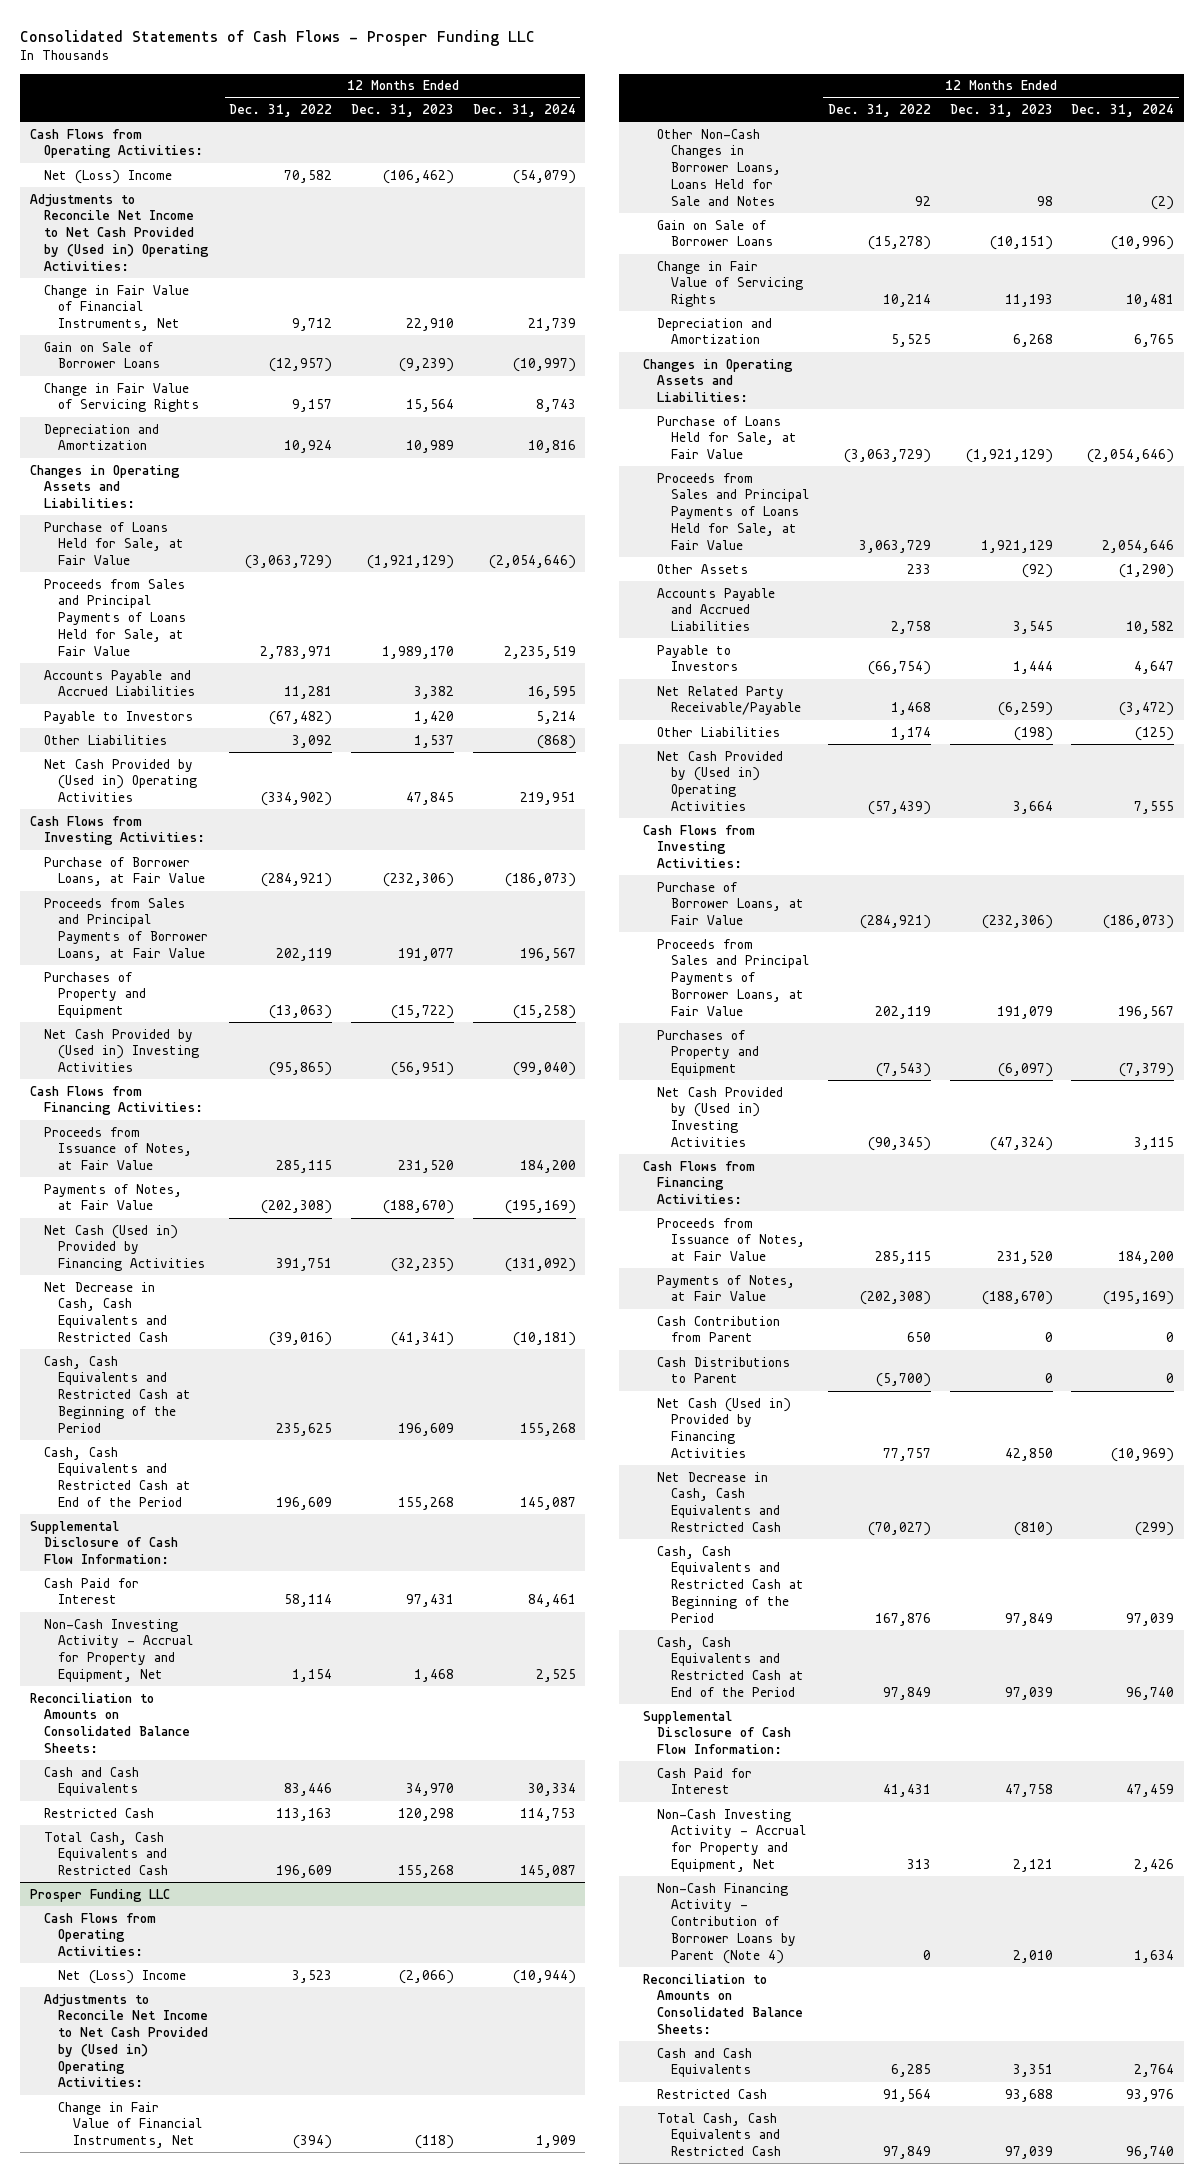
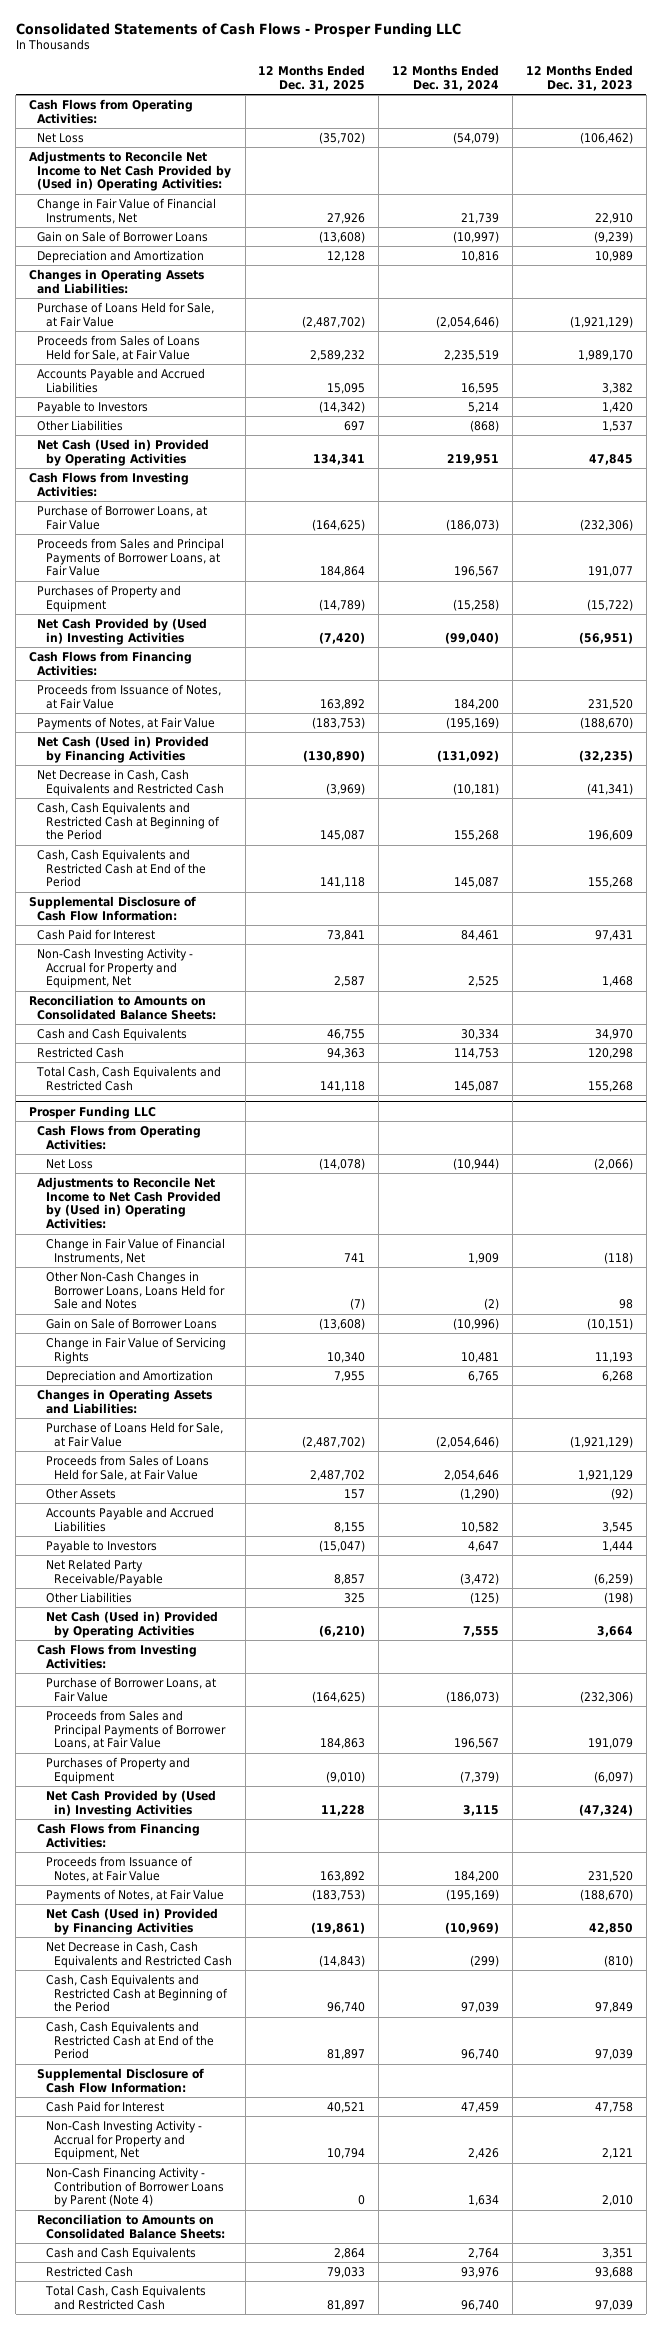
[229,104,333,118] Dec. 31, 2022 -> none
none -> [258,64,366,91] 12 Months Ended Dec. 31, 2025
[44,169,173,184] Net (Loss) Income -> [37,132,85,143] Net Loss
[44,382,200,413] Change in Fair Value of Servicing Rights -> none
[44,578,187,656] Proceeds from Sales and Principal Payments of Loans Held for Sale, at Fair Value -> [37,334,201,361] Proceeds from Sales of Loans Held for Sale, at Fair Value
[44,758,198,803] Net Cash Provided by (Used in) Operating Activities -> [37,438,210,466] Net Cash (Used in) Provided by Operating Activities
[58,1969,187,1984] Net (Loss) Income -> [45,1158,93,1169] Net Loss
[657,472,810,550] Proceeds from Sales and Principal Payments of Loans Held for Sale, at Fair Value -> [45,1454,209,1481] Proceeds from Sales of Loans Held for Sale, at Fair Value
[657,750,784,811] Net Cash Provided by (Used in) Operating Activities -> [45,1610,218,1638] Net Cash (Used in) Provided by Operating Activities
[657,1315,781,1343] Cash Contribution from Parent -> none
[657,1356,791,1384] Cash Distributions to Parent -> none

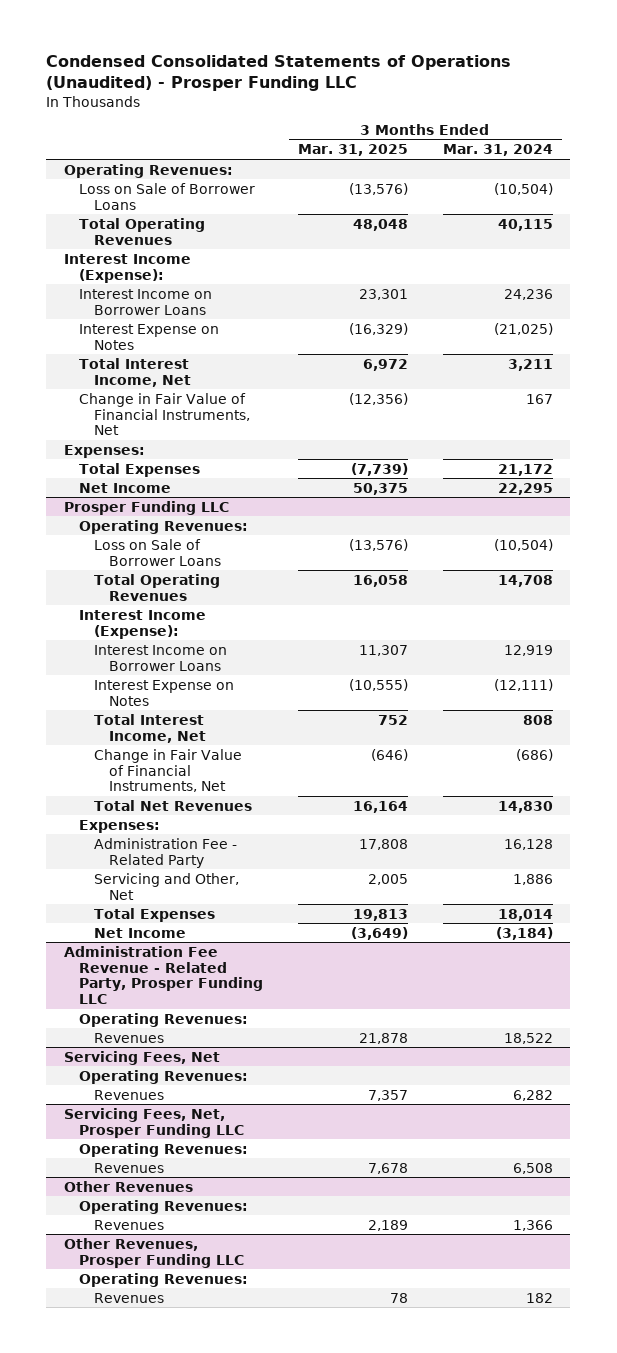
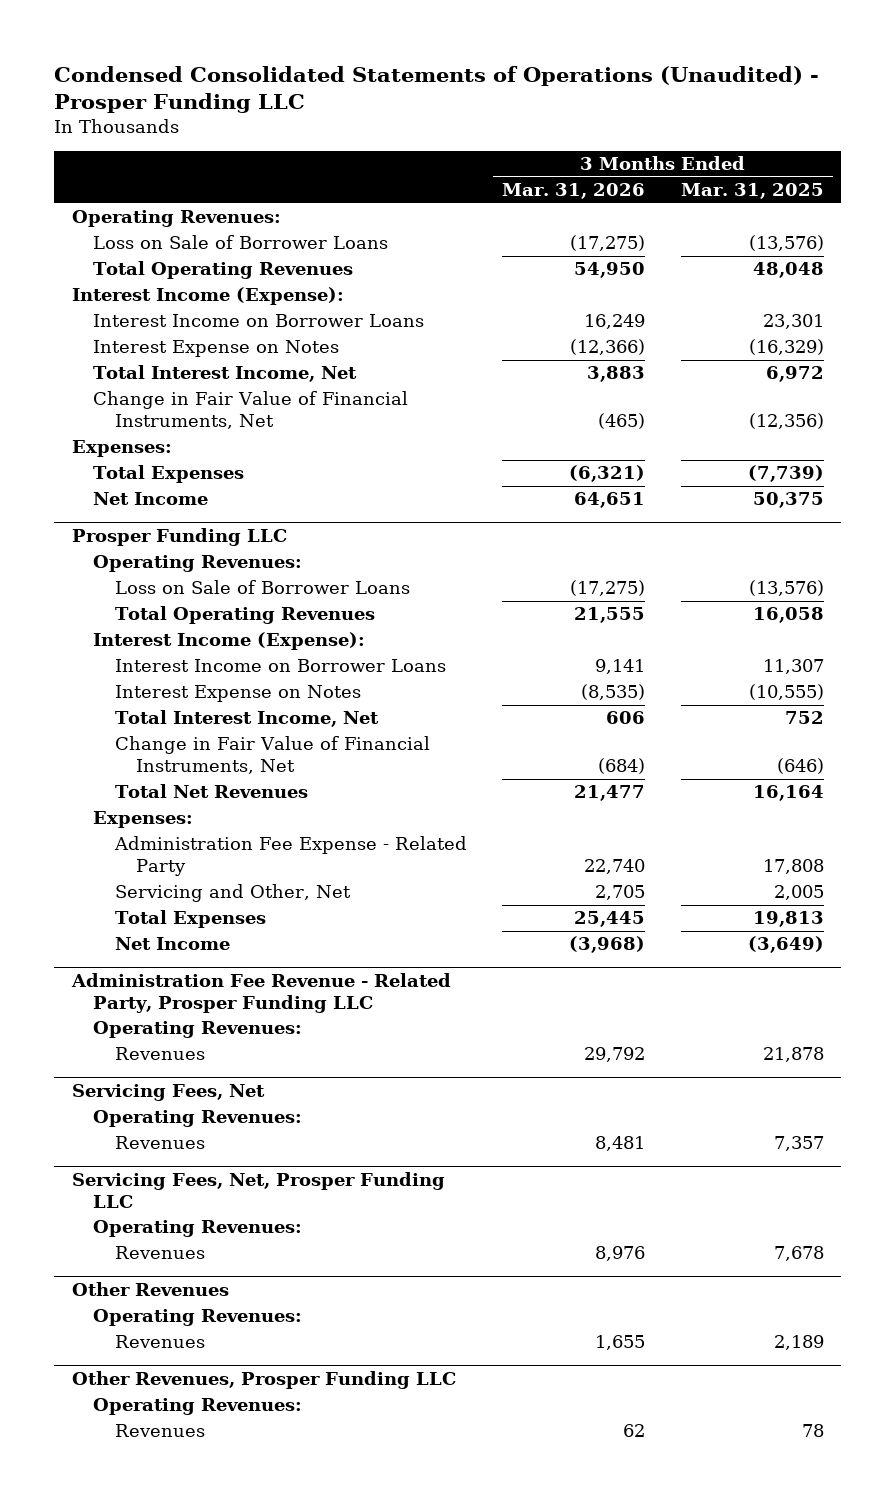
[442,144,553,157] Mar. 31, 2024 -> none
none -> [502,183,646,200] Mar. 31, 2026
[93,837,237,868] Administration Fee - Related Party -> [113,836,467,877] Administration Fee Expense - Related Party

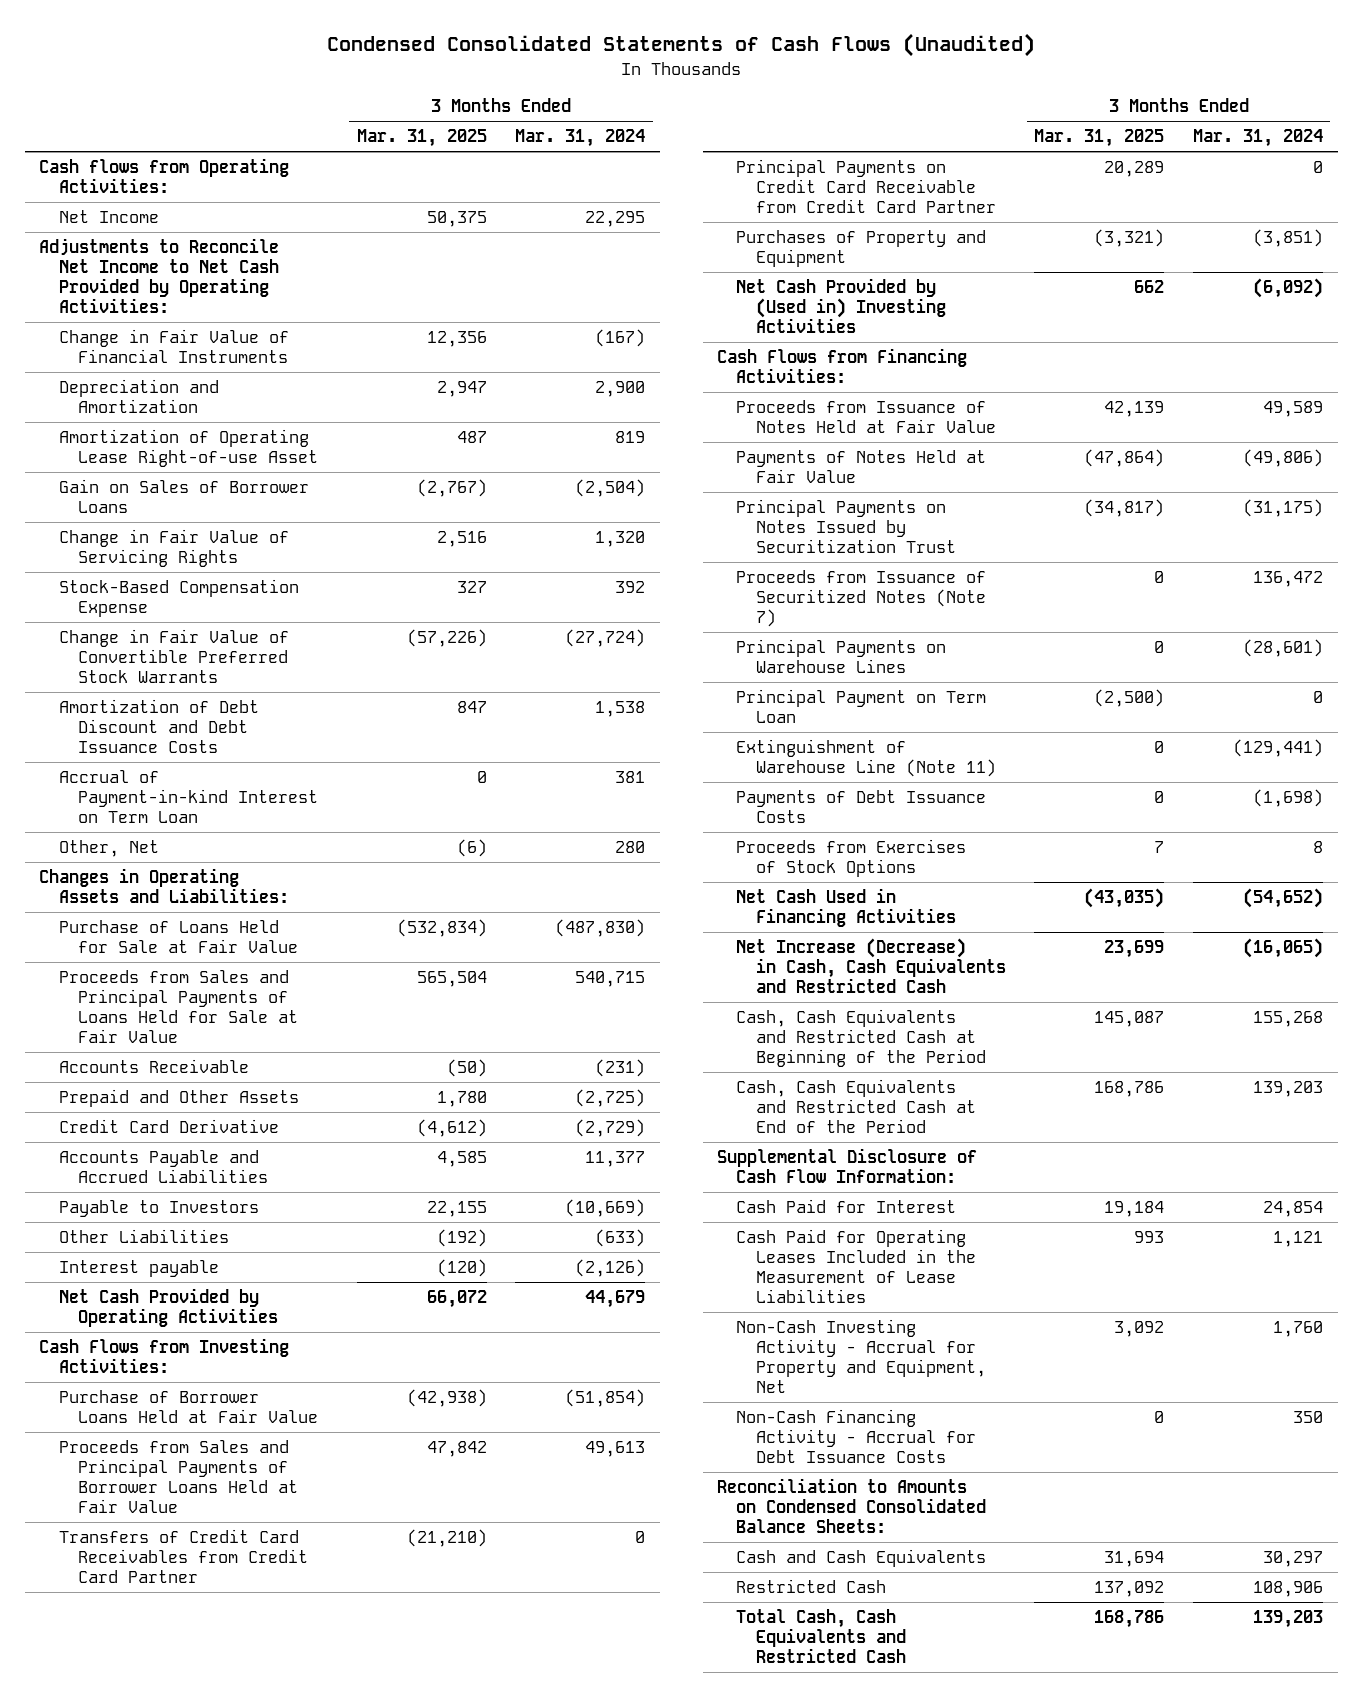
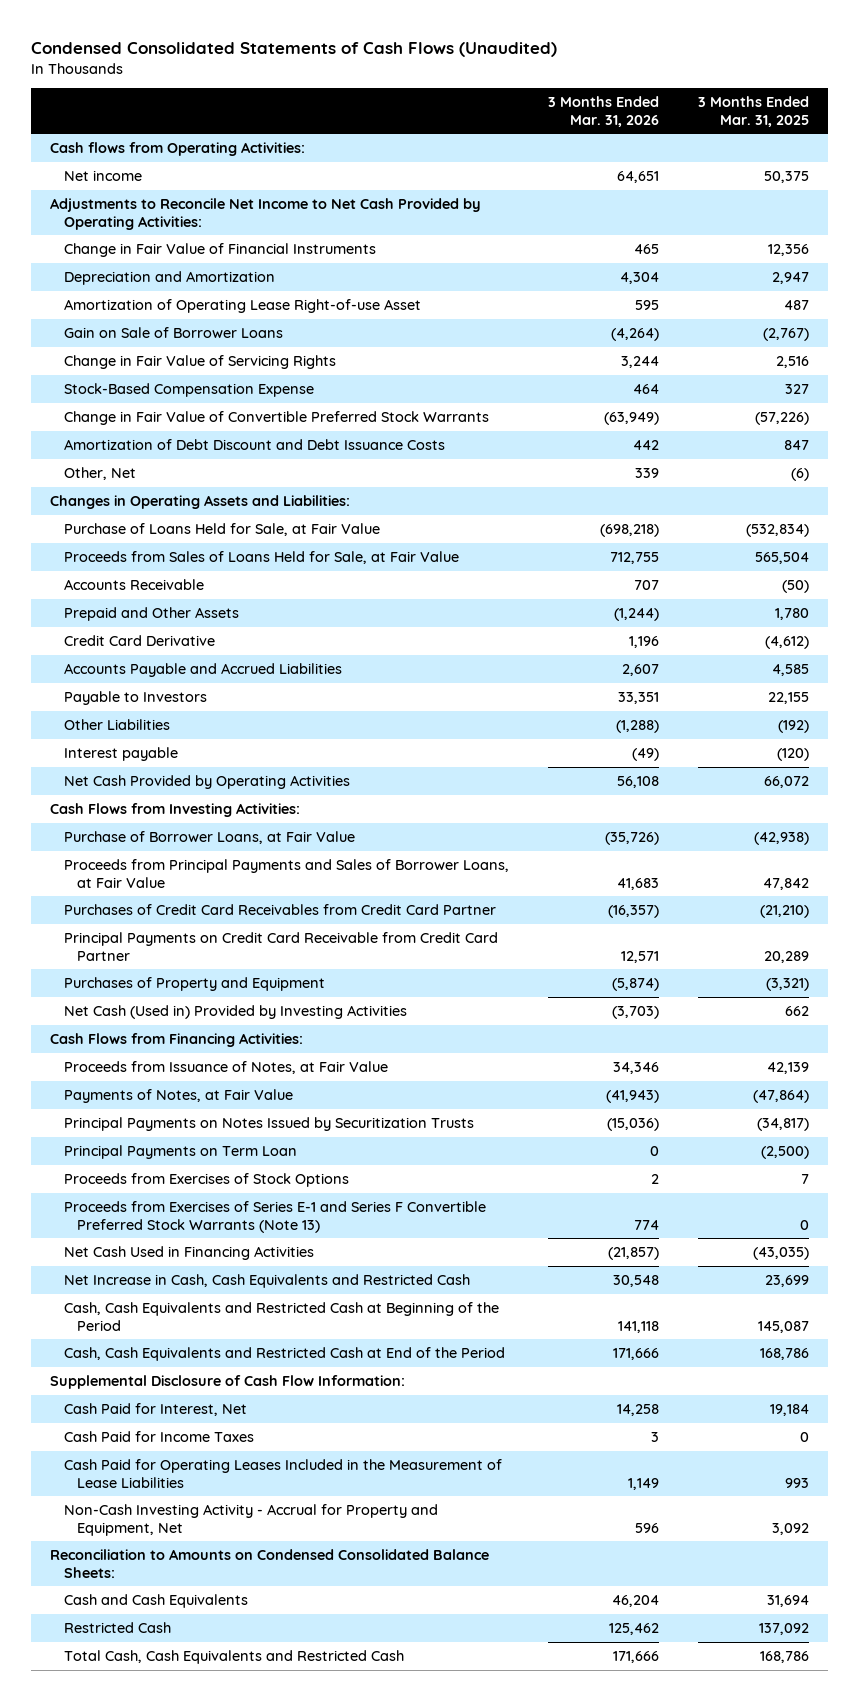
[515,129,646,148] Mar. 31, 2024 -> none
none -> [547,96,659,127] 3 Months Ended Mar. 31, 2026
[58,209,159,223] Net Income -> [63,170,142,182] Net income
[58,478,309,513] Gain on Sales of Borrower Loans -> [63,327,283,339] Gain on Sale of Borrower Loans
[58,769,318,823] Accrual of Payment-in-kind Interest on Term Loan -> none
[58,919,298,953] Purchase of Loans Held for Sale at Fair Value -> [63,523,380,537] Purchase of Loans Held for Sale, at Fair Value
[58,969,298,1043] Proceeds from Sales and Principal Payments of Loans Held for Sale at Fair Value -> [63,551,459,565] Proceeds from Sales of Loans Held for Sale, at Fair Value
[58,1389,318,1423] Purchase of Borrower Loans Held at Fair Value -> [63,831,355,845] Purchase of Borrower Loans, at Fair Value
[58,1439,298,1513] Proceeds from Sales and Principal Payments of Borrower Loans Held at Fair Value -> [63,859,509,888] Proceeds from Principal Payments and Sales of Borrower Loans, at Fair Value
[58,1528,308,1583] Transfers of Credit Card Receivables from Credit Card Partner -> [63,904,496,916] Purchases of Credit Card Receivables from Credit Card Partner
[736,277,946,333] Net Cash Provided by (Used in) Investing Activities -> [63,1005,407,1020] Net Cash (Used in) Provided by Investing Activities
[736,569,987,627] Proceeds from Issuance of Securitized Notes (Note 7) -> none
[736,638,947,673] Principal Payments on Warehouse Lines -> none
[736,738,996,777] Extinguishment of Warehouse Line (Note 11) -> none
[736,789,987,823] Payments of Debt Issuance Costs -> none
[736,399,996,433] Proceeds from Issuance of Notes Held at Fair Value -> [63,1061,388,1075] Proceeds from Issuance of Notes, at Fair Value
[736,449,987,483] Payments of Notes Held at Fair Value -> [63,1089,293,1104] Payments of Notes, at Fair Value
[736,498,956,553] Principal Payments on Notes Issued by Securitization Trust -> [63,1117,474,1132] Principal Payments on Notes Issued by Securitization Trusts
[736,688,987,723] Principal Payment on Term Loan -> [63,1145,297,1160] Principal Payments on Term Loan
none -> [63,1201,486,1233] Proceeds from Exercises of Series E-1 and Series F Convertible Preferred Stock Warrants (Note 13)
[736,937,1006,993] Net Increase (Decrease) in Cash, Cash Equivalents and Restricted Cash -> [63,1274,470,1289] Net Increase in Cash, Cash Equivalents and Restricted Cash
[736,1198,957,1213] Cash Paid for Interest -> [63,1403,247,1417] Cash Paid for Interest, Net
none -> [63,1431,254,1443] Cash Paid for Income Taxes
[736,1408,976,1463] Non-Cash Financing Activity - Accrual for Debt Issuance Costs -> none

